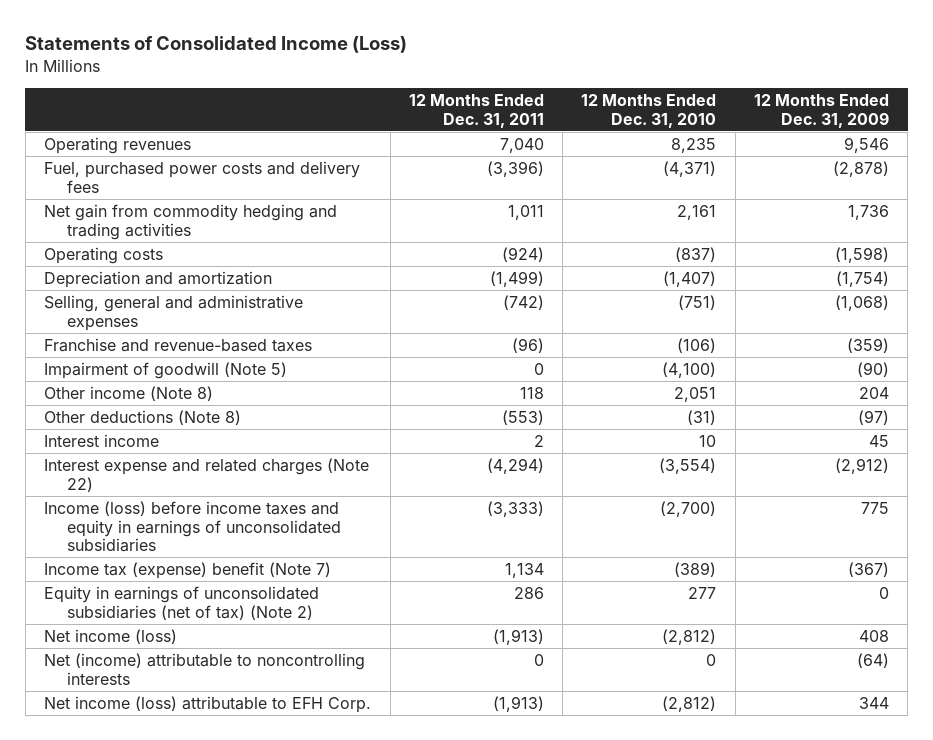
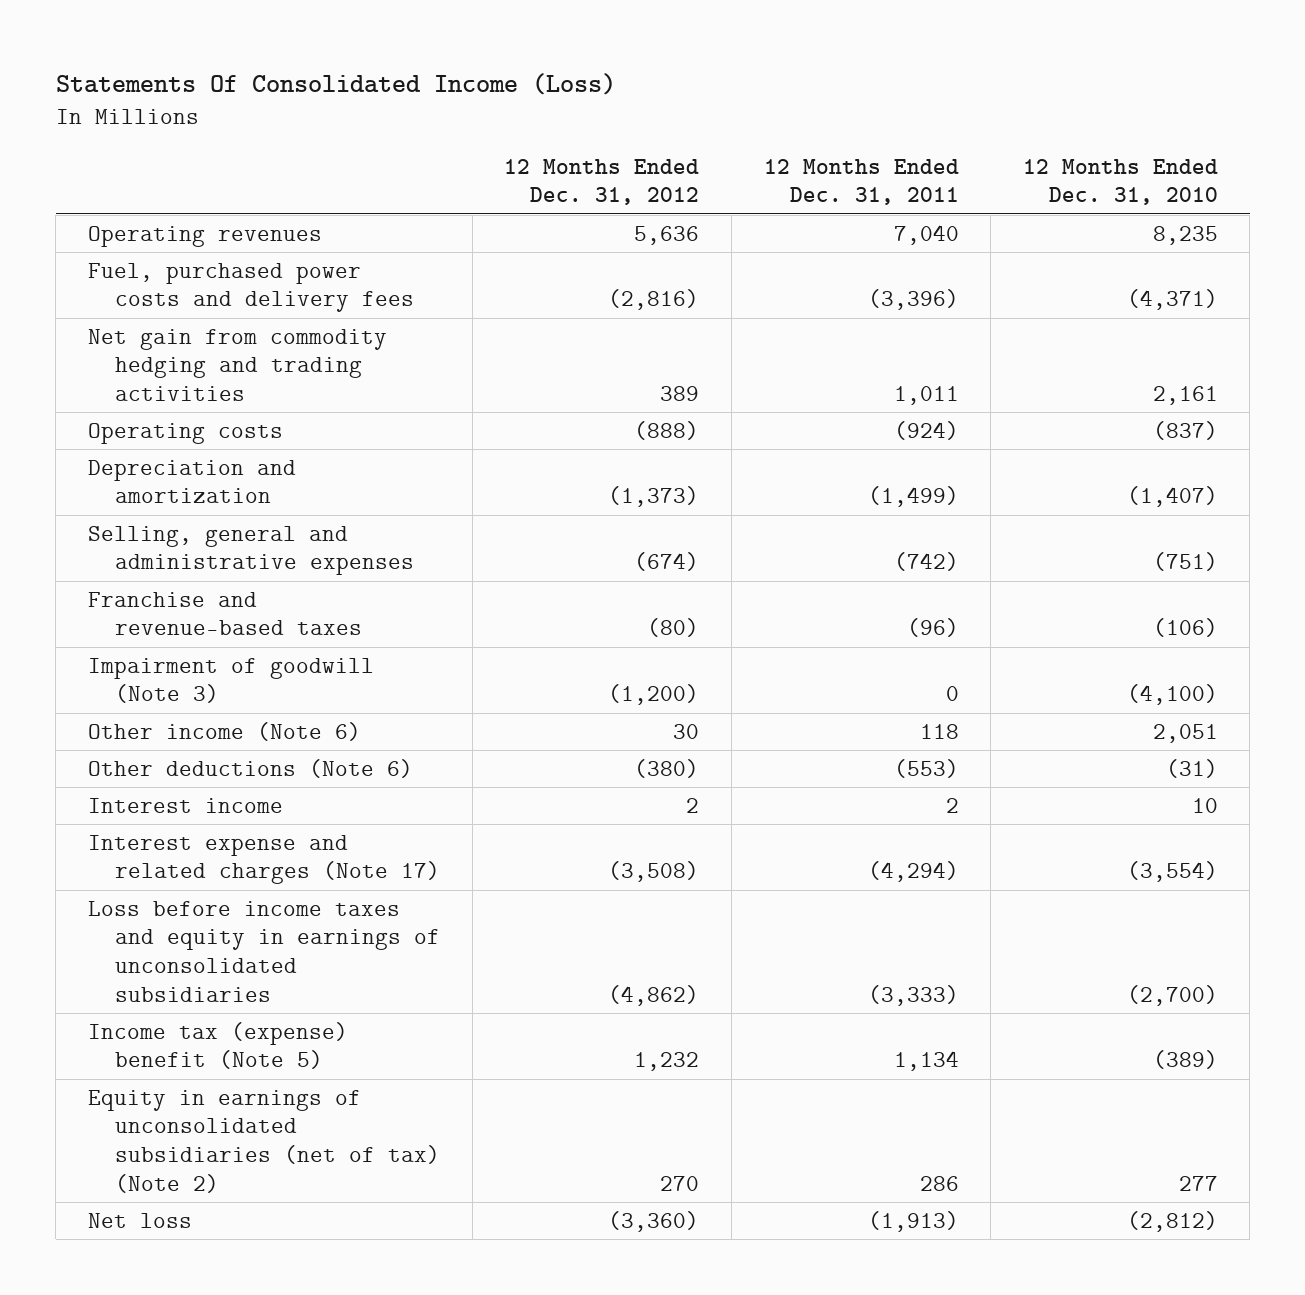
[25,36,408,54] Statements of Consolidated Income (Loss) -> [55,73,616,96] Statements Of Consolidated Income (Loss)
[753,94,889,128] 12 Months Ended Dec. 31, 2009 -> none
none -> [504,158,700,206] 12 Months Ended Dec. 31, 2012
[44,361,288,379] Impairment of goodwill (Note 5) -> [87,657,374,704] Impairment of goodwill (Note 3)
[44,385,214,401] Other income (Note 8) -> [87,721,361,741] Other income (Note 6)
[44,409,242,425] Other deductions (Note 8) -> [87,758,413,778] Other deductions (Note 6)
[44,457,370,492] Interest expense and related charges (Note 22) -> [87,834,441,885] Interest expense and related charges (Note 17)
[44,500,342,553] Income (loss) before income taxes and equity in earnings of unconsolidated subsidiaries -> [87,900,441,1002] Loss before income taxes and equity in earnings of unconsolidated subsidiaries
[44,561,332,579] Income tax (expense) benefit (Note 7) -> [87,1021,348,1070] Income tax (expense) benefit (Note 5)
[44,652,366,685] Net (income) attributable to noncontrolling interests -> none
[44,695,372,713] Net income (loss) attributable to EFH Corp. -> none
[44,628,178,644] Net income (loss) -> [87,1212,192,1228] Net loss

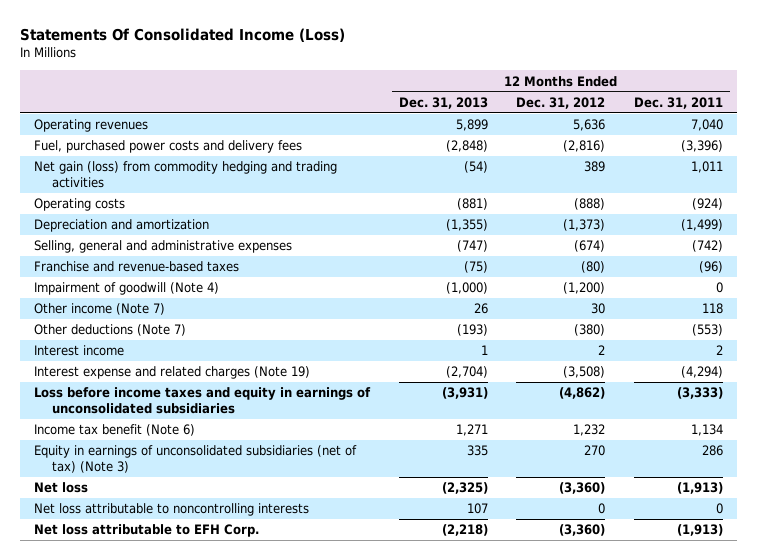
[1022,158,1218,206] 12 Months Ended Dec. 31, 2010 -> none
none -> [398,96,488,109] Dec. 31, 2013
[87,328,387,402] Net gain from commodity hedging and trading activities -> [34,161,338,188] Net gain (loss) from commodity hedging and trading activities
[87,657,374,704] Impairment of goodwill (Note 3) -> [34,282,220,296] Impairment of goodwill (Note 4)
[87,721,361,741] Other income (Note 6) -> [34,303,166,316] Other income (Note 7)
[87,758,413,778] Other deductions (Note 6) -> [34,324,187,337] Other deductions (Note 7)
[87,834,441,885] Interest expense and related charges (Note 17) -> [34,366,311,380] Interest expense and related charges (Note 19)
[87,1021,348,1070] Income tax (expense) benefit (Note 5) -> [34,424,196,437] Income tax benefit (Note 6)
[87,1089,441,1193] Equity in earnings of unconsolidated subsidiaries (net of tax) (Note 2) -> [34,445,358,473] Equity in earnings of unconsolidated subsidiaries (net of tax) (Note 3)
none -> [34,503,310,517] Net loss attributable to noncontrolling interests
none -> [34,524,260,538] Net loss attributable to EFH Corp.

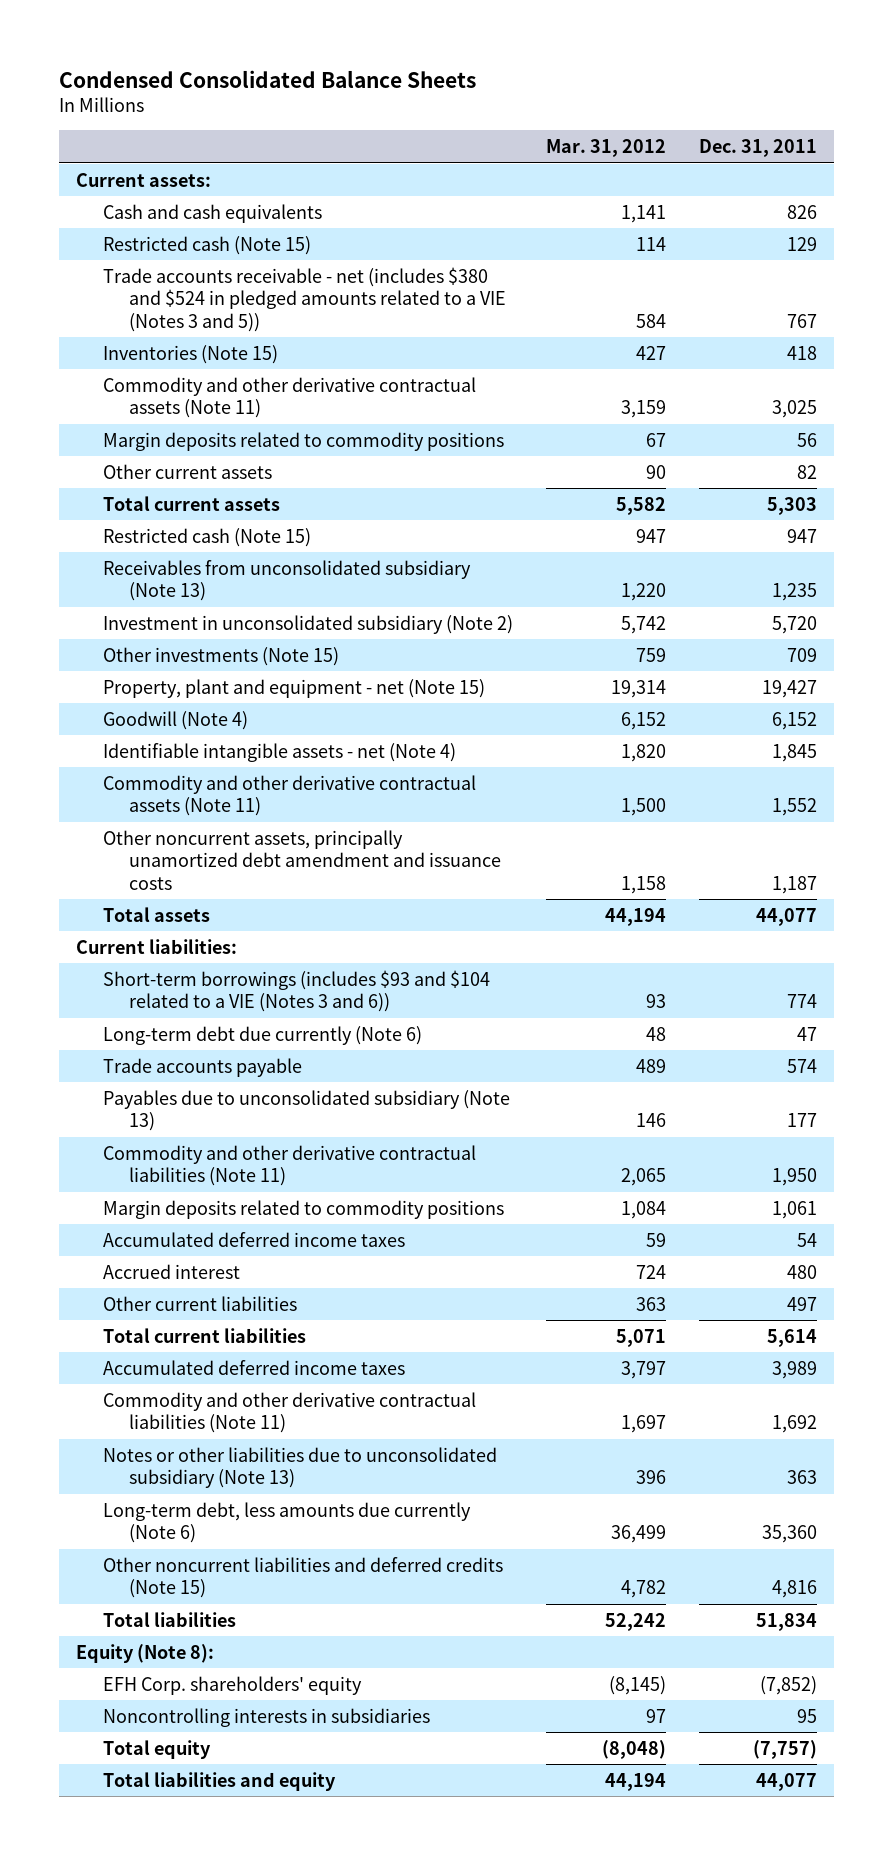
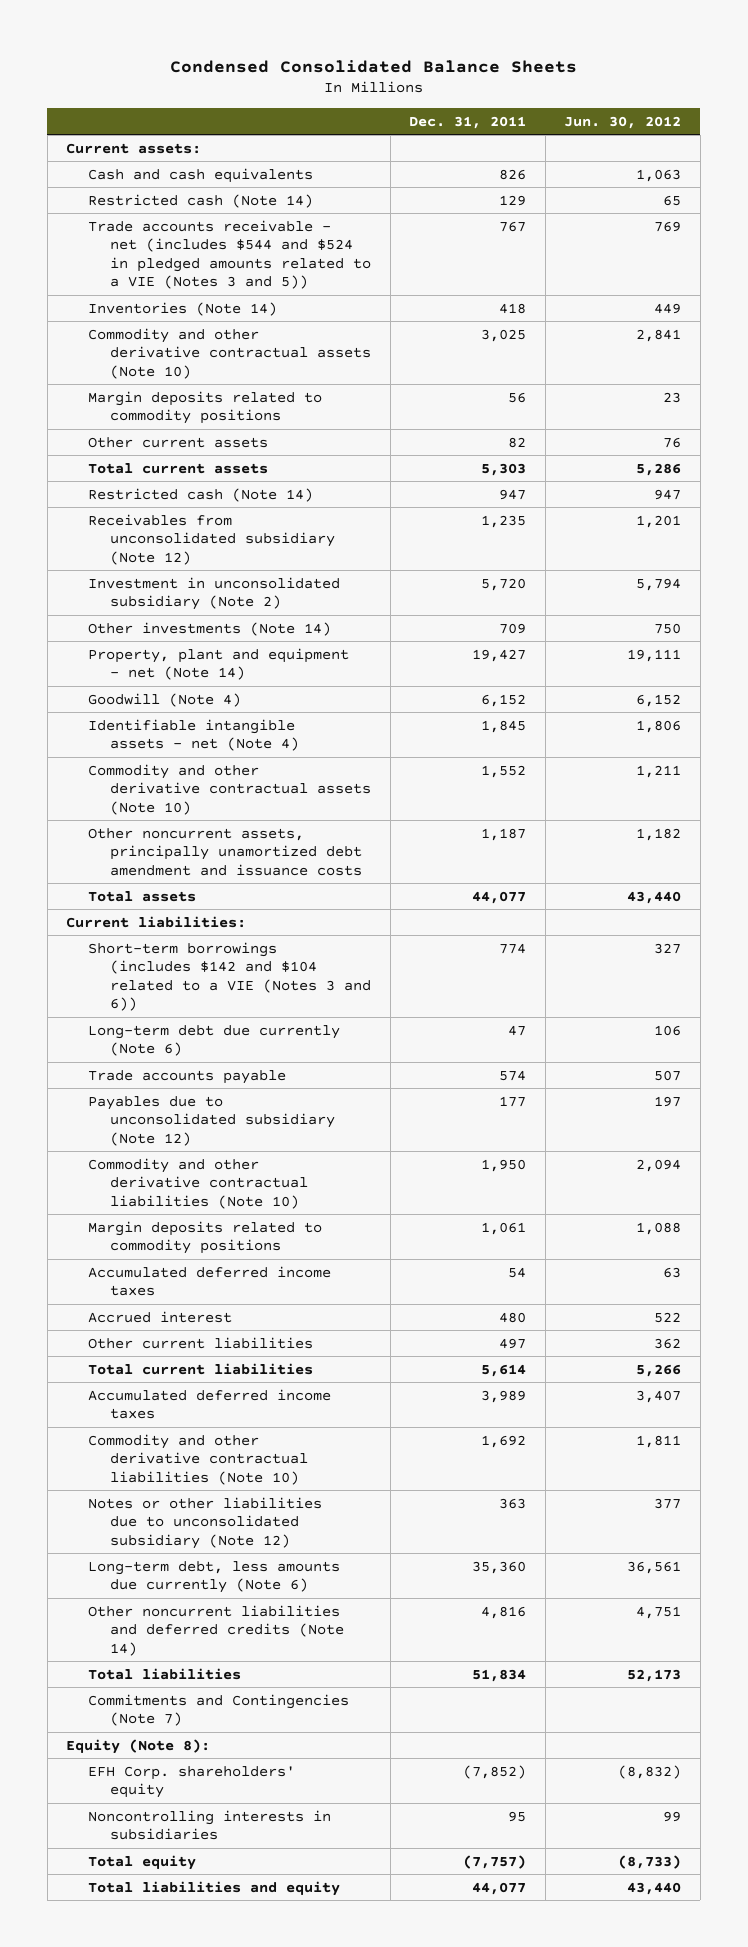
[545,139,666,158] Mar. 31, 2012 -> none
none -> [564,115,682,129] Jun. 30, 2012
[102,235,311,255] Restricted cash (Note 15) -> [88,193,314,208] Restricted cash (Note 14)
[102,266,506,332] Trade accounts receivable - net (includes $380 and $524 in pledged amounts related to a VIE (Notes 3 and 5)) -> [88,219,372,290] Trade accounts receivable - net (includes $544 and $524 in pledged amounts related to a VIE (Notes 3 and 5))
[102,344,278,364] Inventories (Note 15) -> [88,301,278,316] Inventories (Note 14)
[102,376,476,419] Commodity and other derivative contractual assets (Note 11) -> [88,327,372,379] Commodity and other derivative contractual assets (Note 10)
[102,527,311,547] Restricted cash (Note 15) -> [88,487,314,502] Restricted cash (Note 14)
[102,559,471,602] Receivables from unconsolidated subsidiary (Note 13) -> [88,513,336,565] Receivables from unconsolidated subsidiary (Note 12)
[102,646,339,666] Other investments (Note 15) -> [88,621,332,636] Other investments (Note 14)
[102,678,485,698] Property, plant and equipment - net (Note 15) -> [88,647,350,681] Property, plant and equipment - net (Note 14)
[102,774,476,817] Commodity and other derivative contractual assets (Note 11) -> [88,763,372,815] Commodity and other derivative contractual assets (Note 10)
[102,969,490,1013] Short-term borrowings (includes $93 and $104 related to a VIE (Notes 3 and 6)) -> [88,941,372,1012] Short-term borrowings (includes $142 and $104 related to a VIE (Notes 3 and 6))
[102,1089,510,1132] Payables due to unconsolidated subsidiary (Note 13) -> [88,1095,336,1146] Payables due to unconsolidated subsidiary (Note 12)
[102,1144,476,1187] Commodity and other derivative contractual liabilities (Note 11) -> [88,1157,309,1209] Commodity and other derivative contractual liabilities (Note 10)
[102,1391,476,1434] Commodity and other derivative contractual liabilities (Note 11) -> [88,1433,309,1485] Commodity and other derivative contractual liabilities (Note 10)
[102,1446,497,1489] Notes or other liabilities due to unconsolidated subsidiary (Note 13) -> [88,1496,323,1549] Notes or other liabilities due to unconsolidated subsidiary (Note 12)
[102,1556,503,1599] Other noncurrent liabilities and deferred credits (Note 15) -> [88,1604,345,1656] Other noncurrent liabilities and deferred credits (Note 14)
none -> [88,1693,350,1727] Commitments and Contingencies (Note 7)

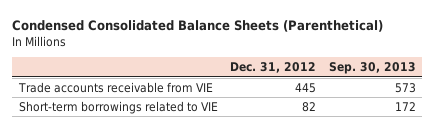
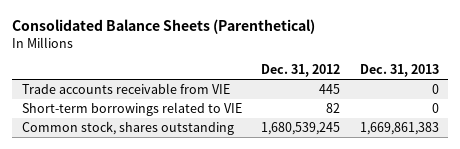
[12,20,384,33] Condensed Consolidated Balance Sheets (Parenthetical) -> [11,19,315,35] Consolidated Balance Sheets (Parenthetical)
[328,62,416,75] Sep. 30, 2013 -> none
none -> [359,64,439,78] Dec. 31, 2013
none -> [21,121,234,136] Common stock, shares outstanding

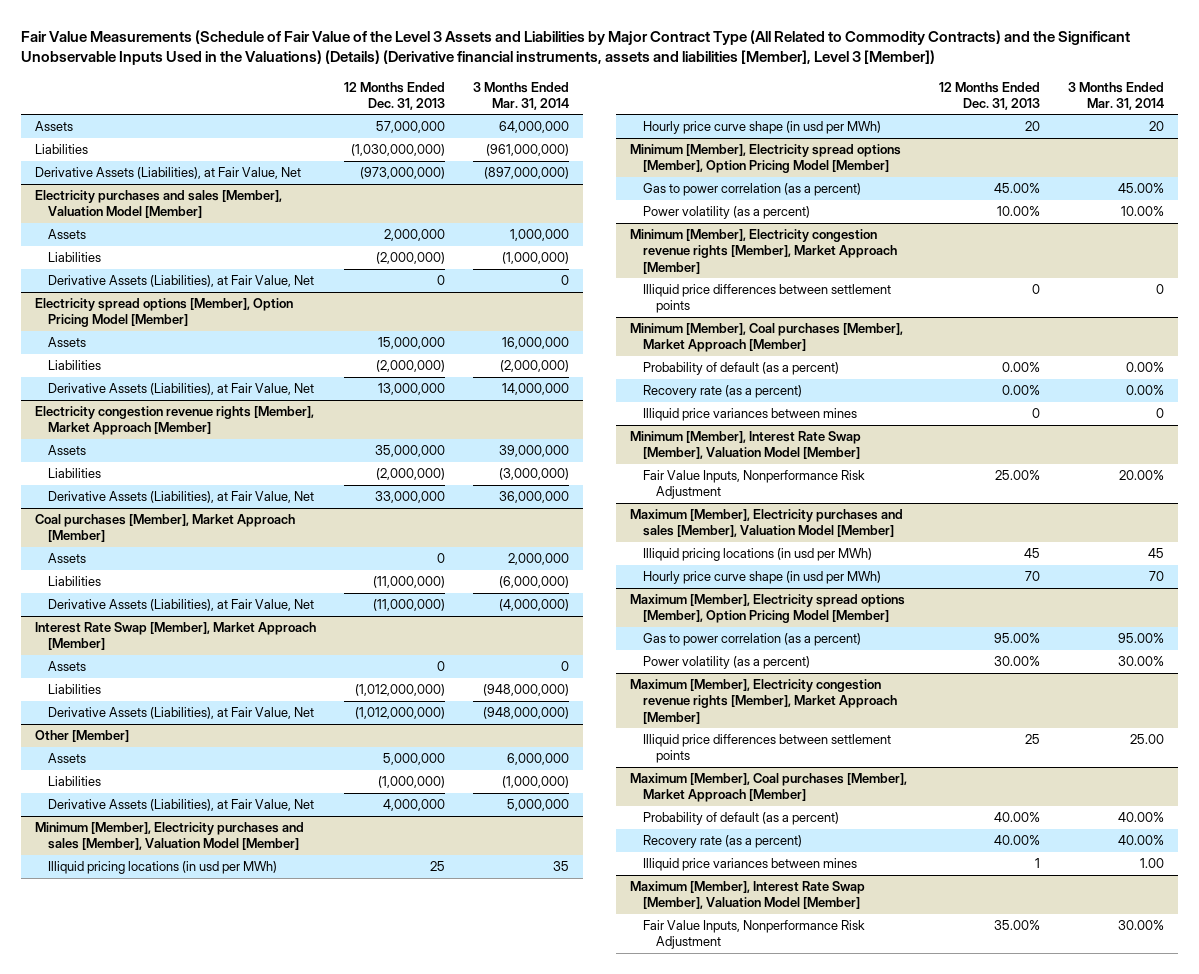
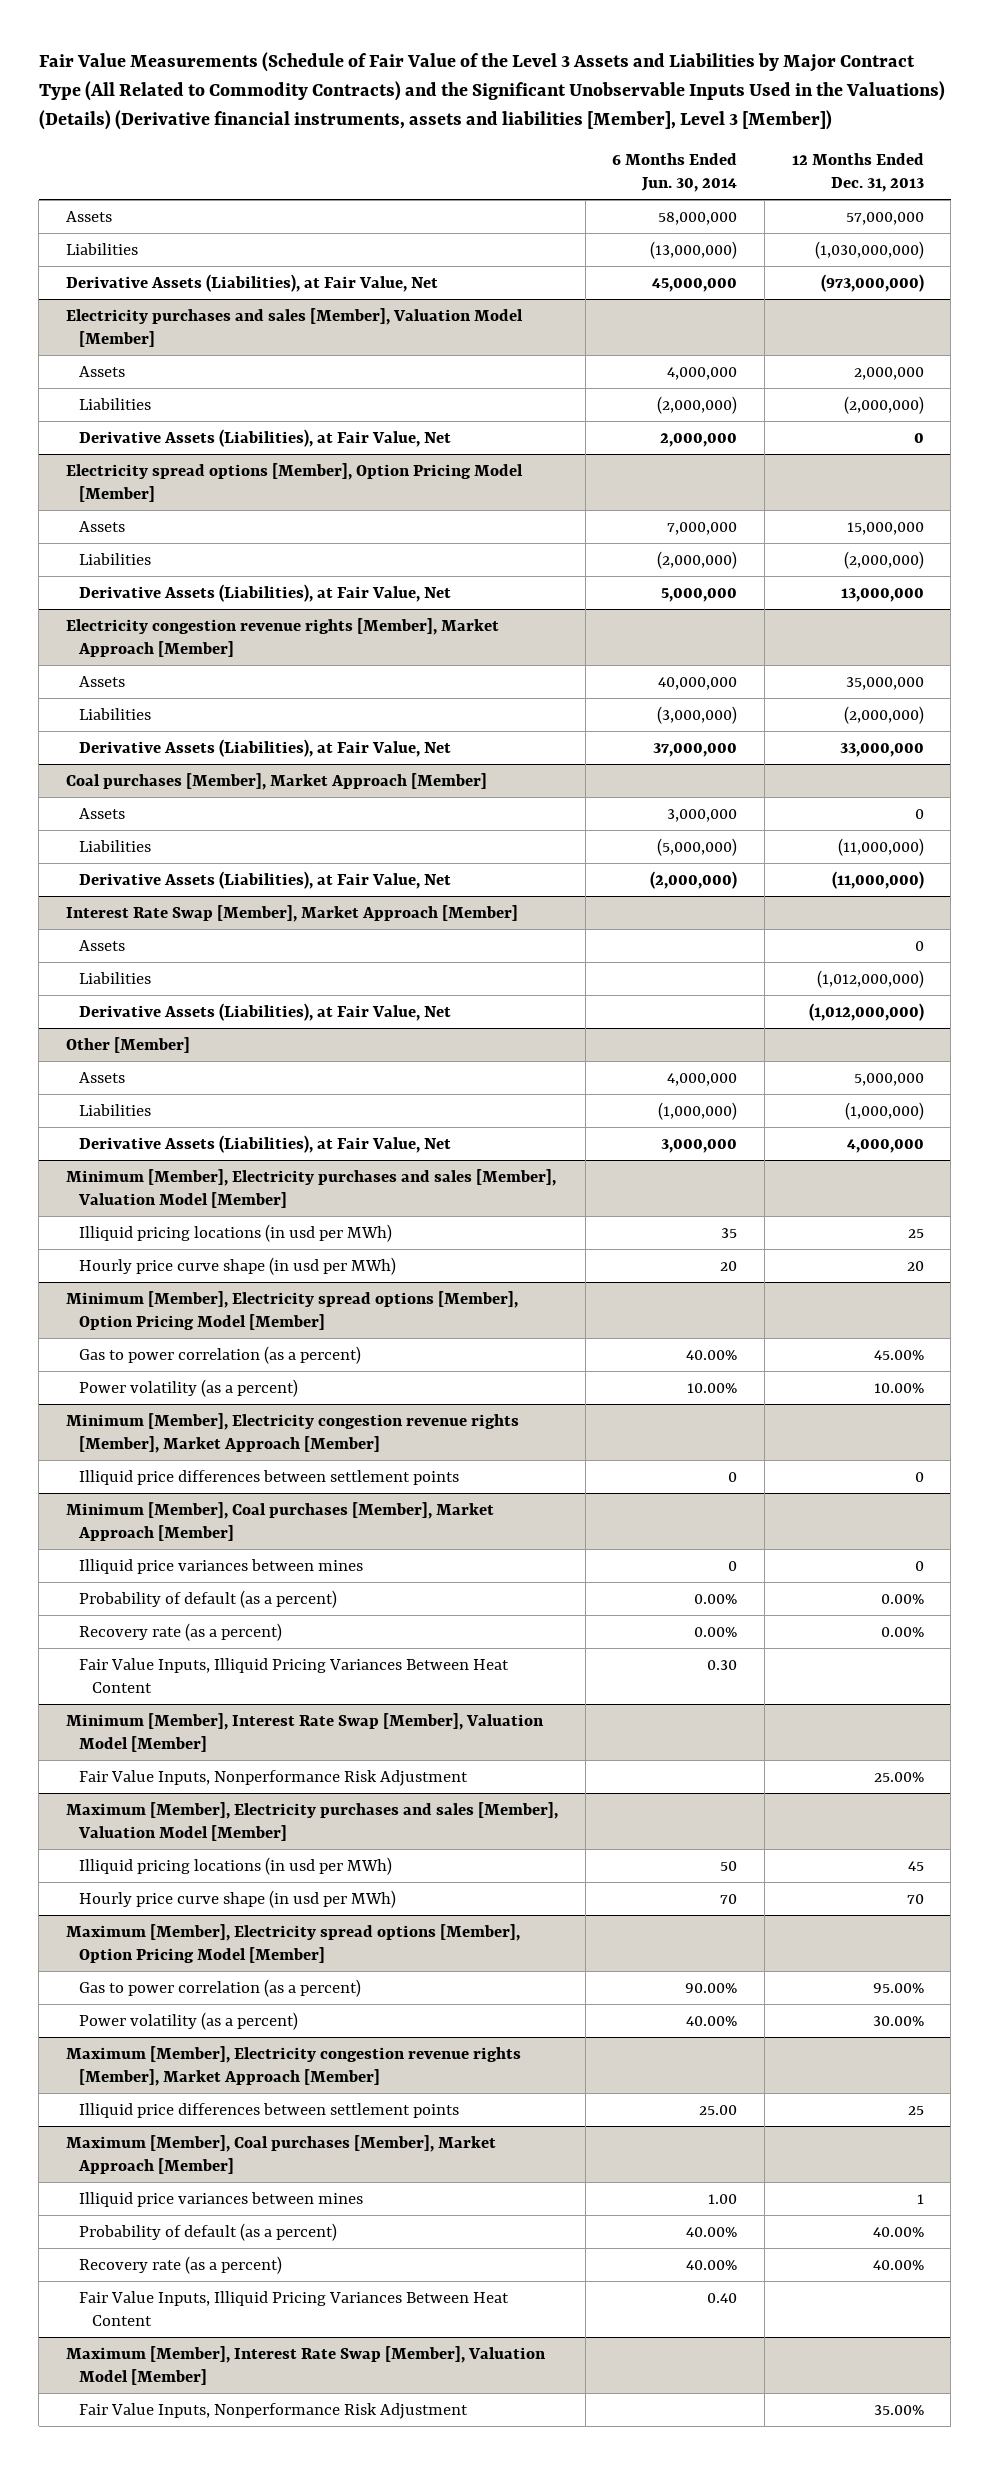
[472,81,569,110] 3 Months Ended Mar. 31, 2014 -> none
none -> [612,152,738,193] 6 Months Ended Jun. 30, 2014
[643,408,858,422] Illiquid price variances between mines -> [79,1558,364,1574] Illiquid price variances between mines
none -> [79,1657,510,1694] Fair Value Inputs, Illiquid Pricing Variances Between Heat Content
[643,858,858,872] Illiquid price variances between mines -> [79,2191,364,2207] Illiquid price variances between mines
none -> [79,2290,510,2327] Fair Value Inputs, Illiquid Pricing Variances Between Heat Content

